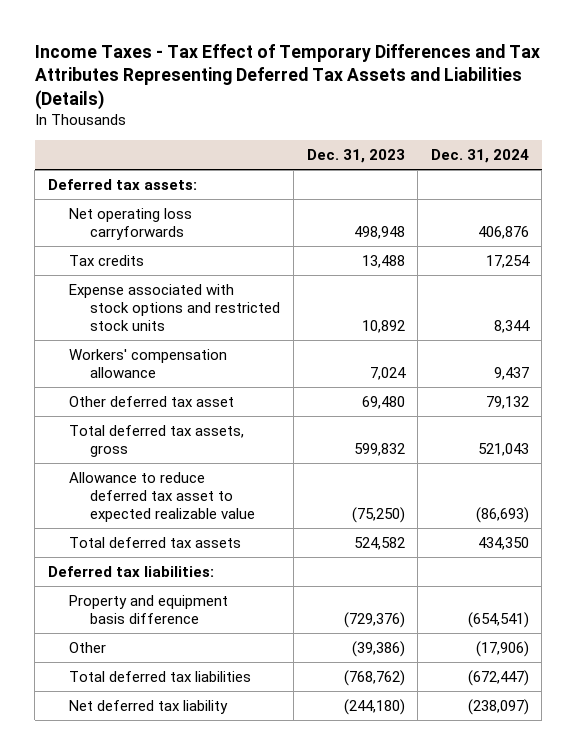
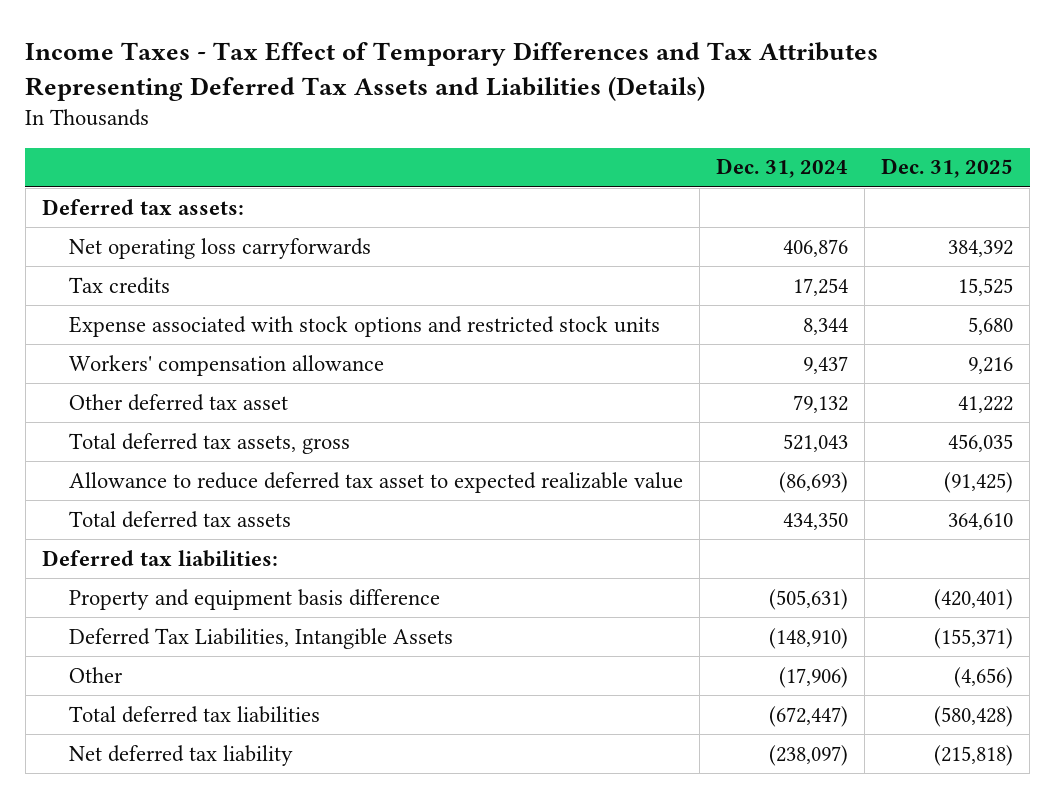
[306,149,405,164] Dec. 31, 2023 -> none
none -> [881,158,1014,179] Dec. 31, 2025
[467,611,529,628] (654,541) -> [768,588,848,610] (505,631)
none -> [68,627,453,649] Deferred Tax Liabilities, Intangible Assets

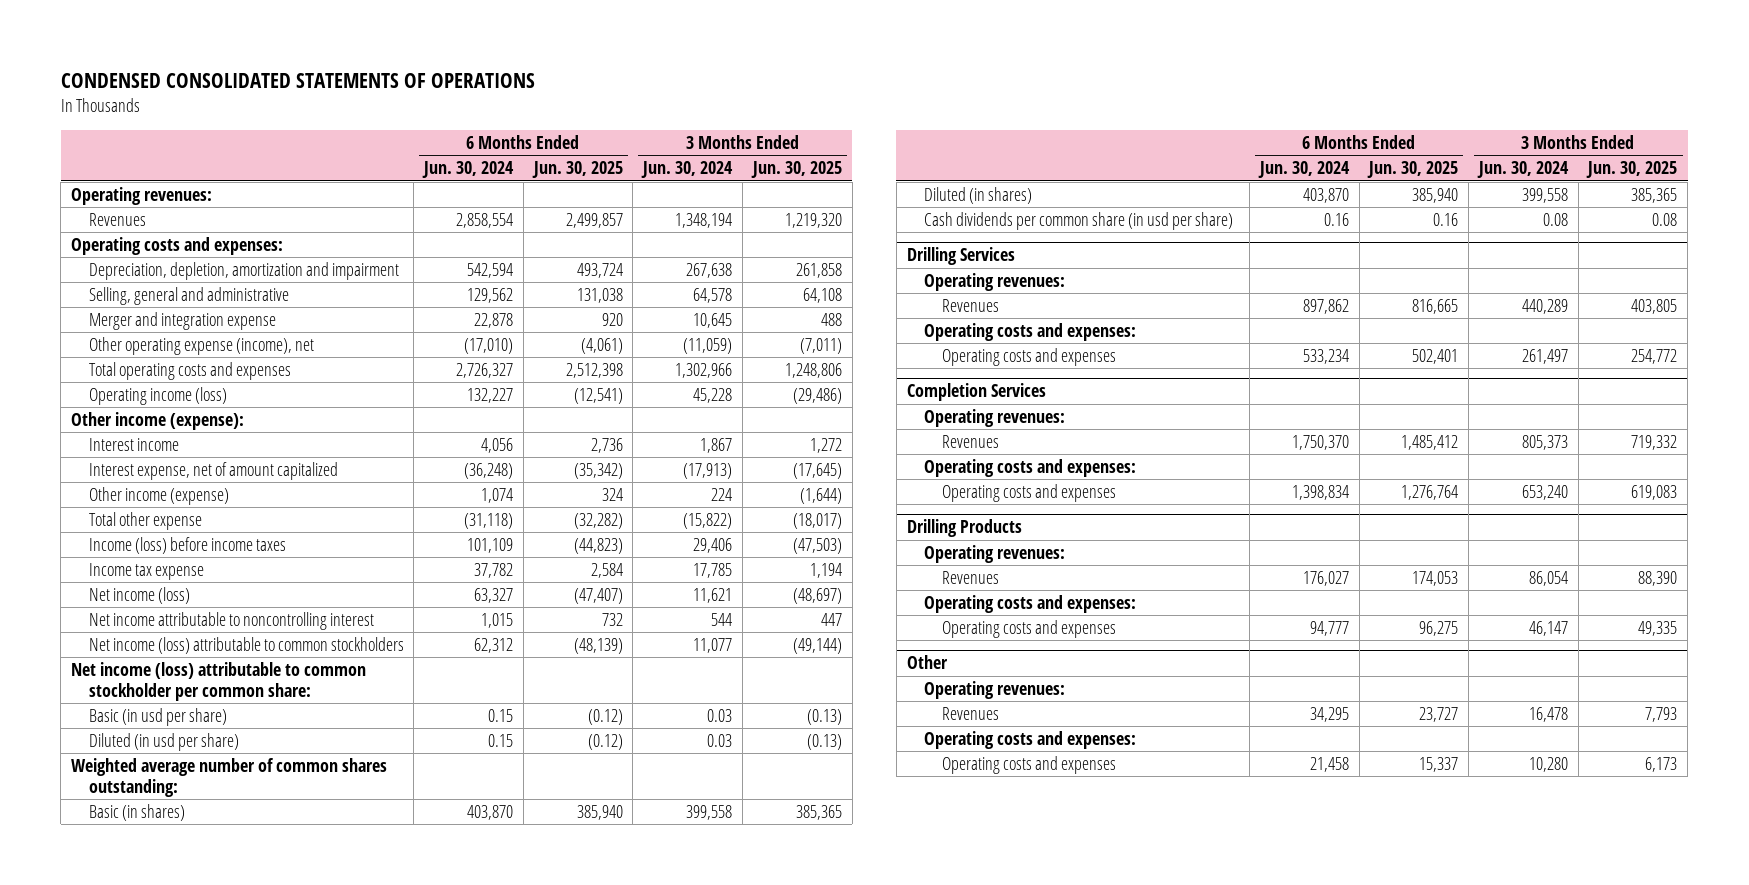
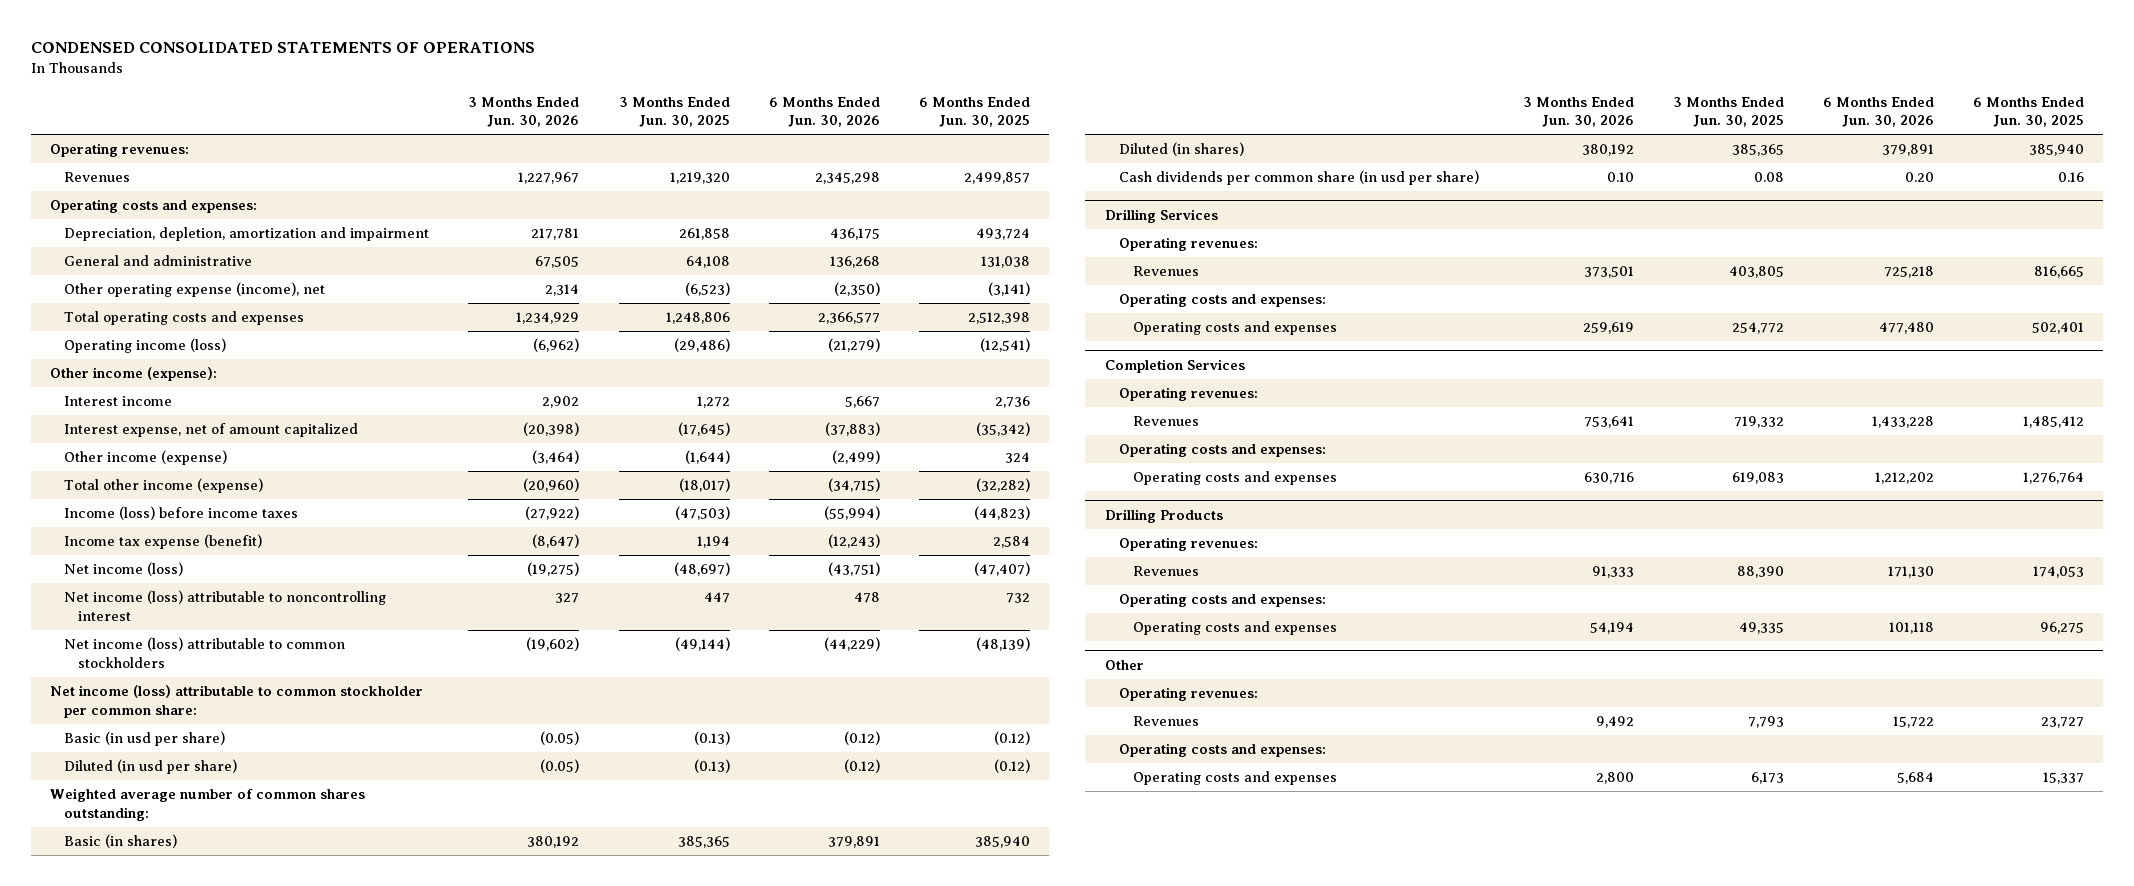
[422,161,515,179] Jun. 30, 2024 -> none
[641,161,734,179] Jun. 30, 2024 -> none
none -> [468,96,580,128] 3 Months Ended Jun. 30, 2026
none -> [768,96,880,128] 6 Months Ended Jun. 30, 2026
[88,312,276,331] Merger and integration expense -> none
[88,287,289,306] Selling, general and administrative -> [64,255,253,267] General and administrative
[580,338,623,355] (4,061) -> [987,282,1030,297] (3,141)
[799,338,842,355] (7,011) -> [684,282,730,297] (6,523)
[88,512,202,531] Total other expense -> [64,478,264,494] Total other income (expense)
[88,563,204,581] Income tax expense -> [64,534,263,550] Income tax expense (benefit)
[88,612,374,631] Net income attributable to noncontrolling interest -> [64,590,387,621] Net income (loss) attributable to noncontrolling interest

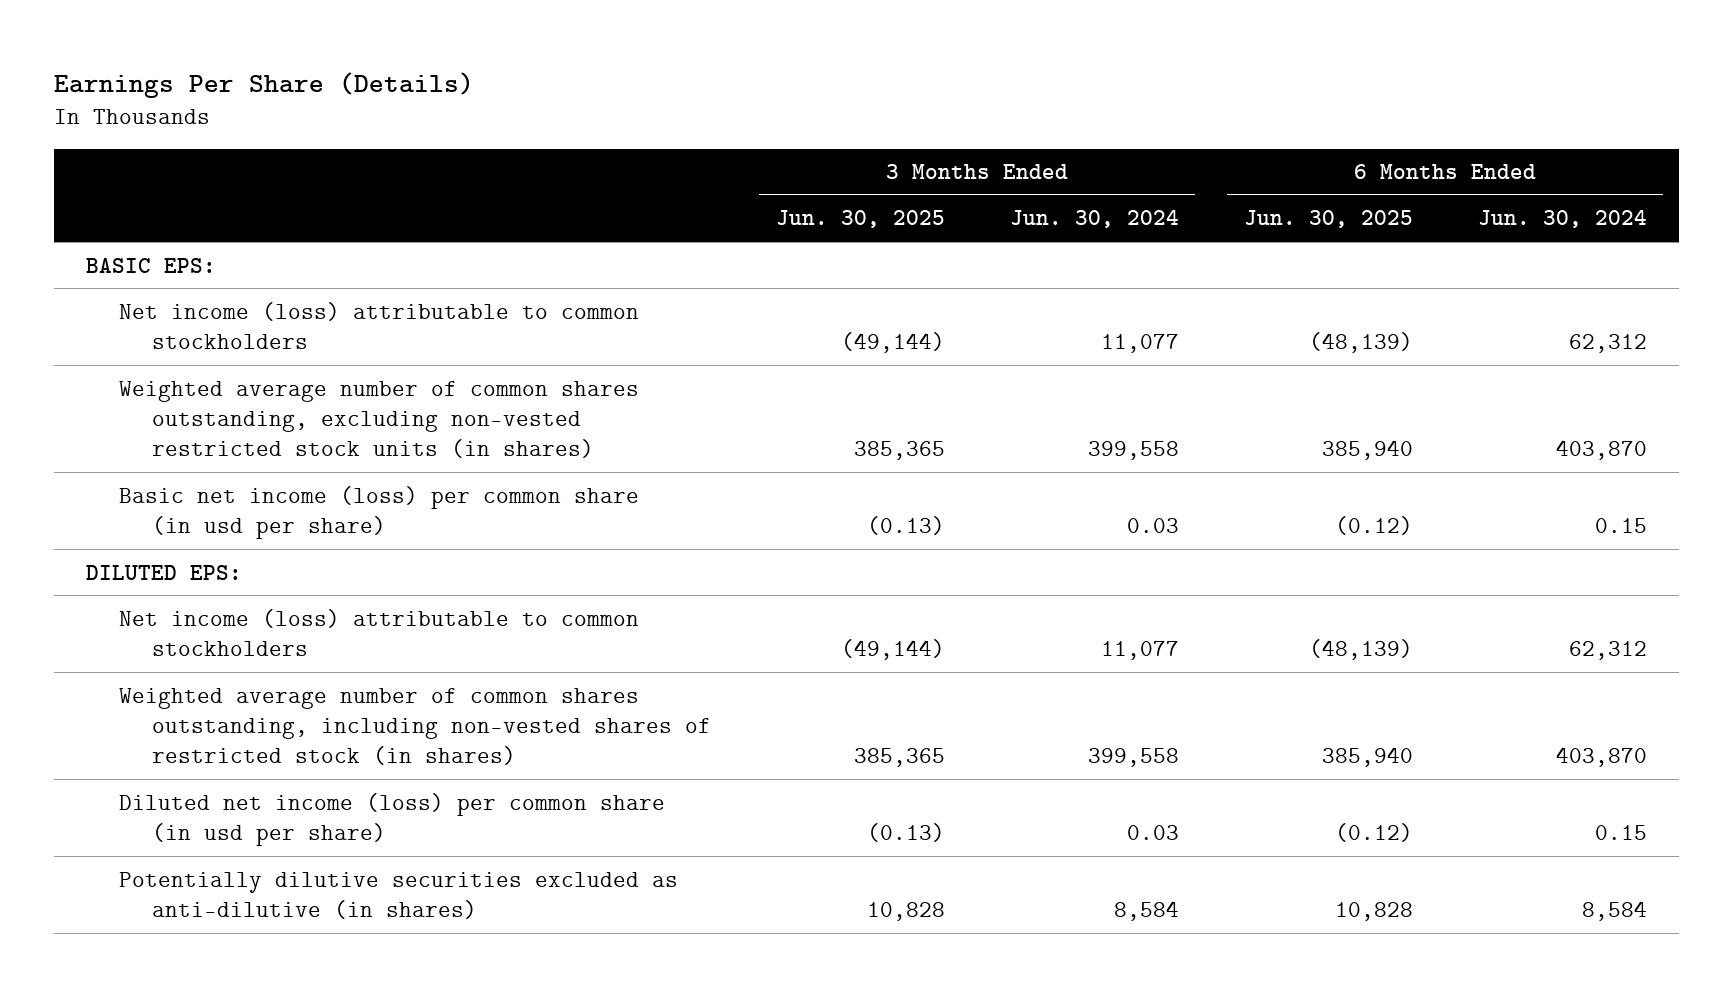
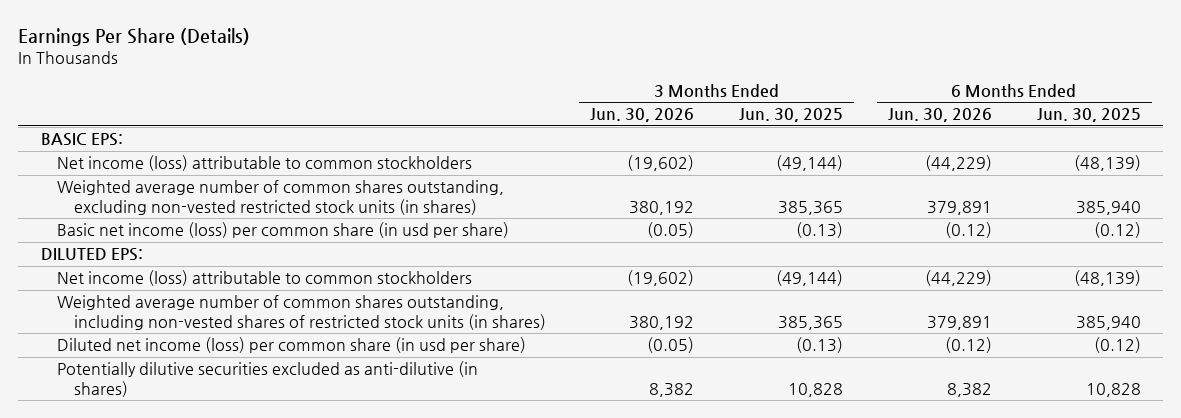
[1009,210,1179,229] Jun. 30, 2024 -> none
[1477,210,1647,229] Jun. 30, 2024 -> none
none -> [590,108,695,123] Jun. 30, 2026
none -> [887,108,992,123] Jun. 30, 2026
[118,687,711,766] Weighted average number of common shares outstanding, including non-vested shares of restricted stock (in shares) -> [57,295,546,330] Weighted average number of common shares outstanding, including non-vested shares of restricted stock units (in shares)

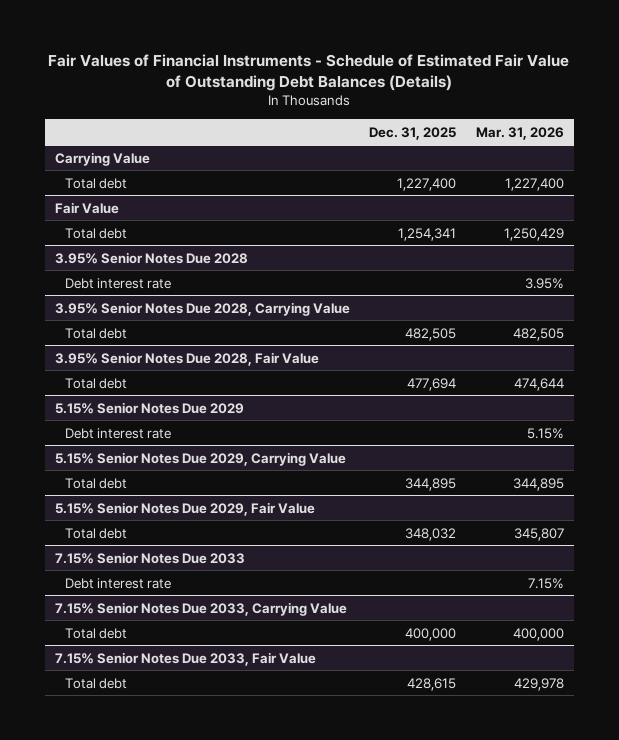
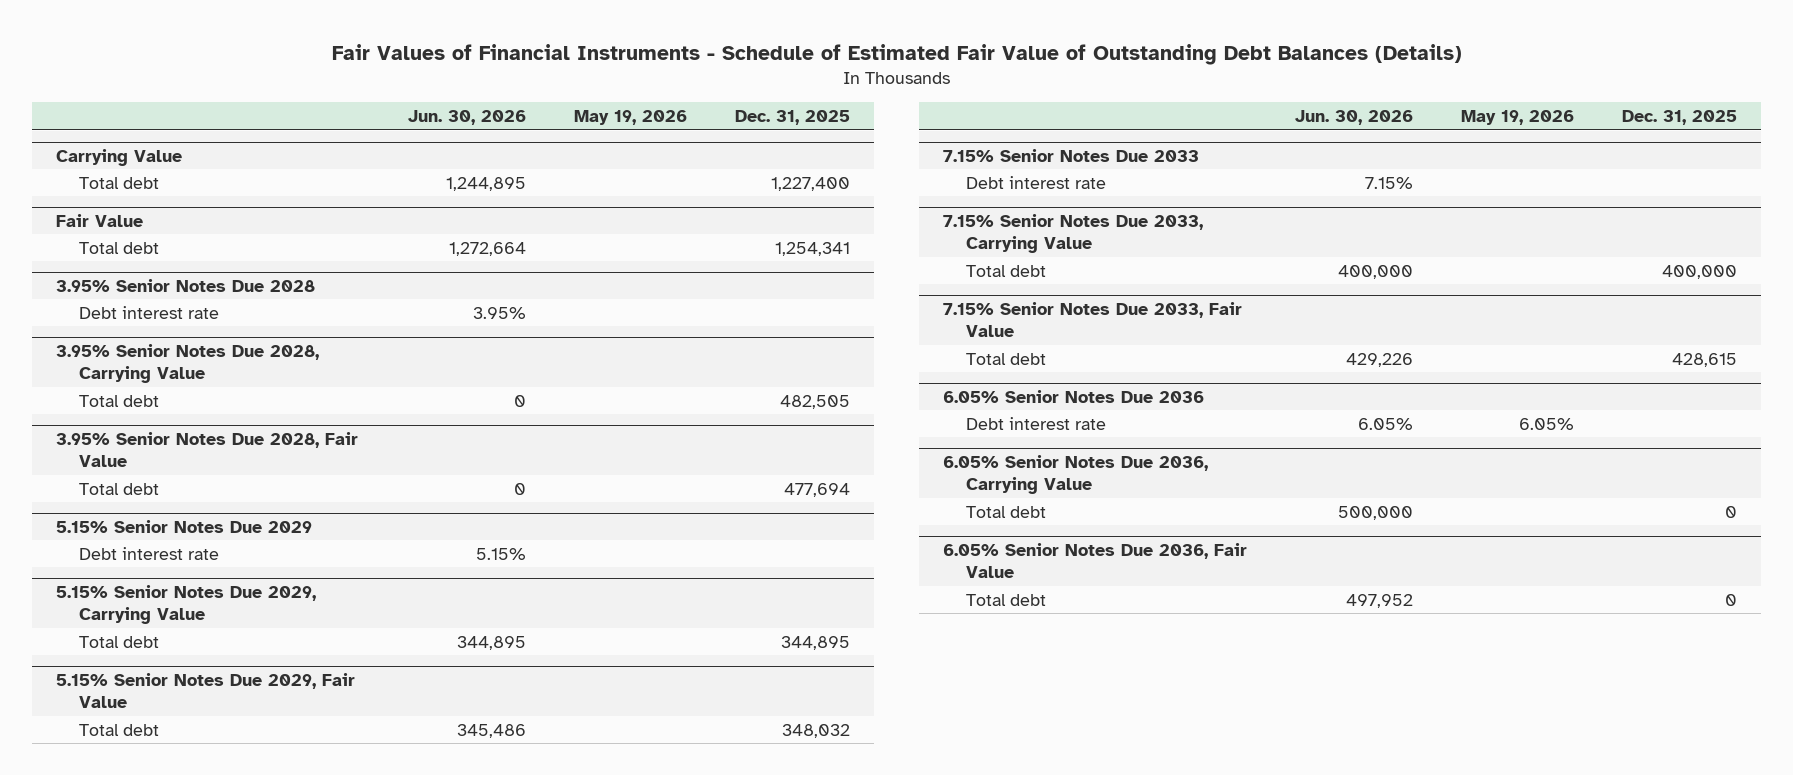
[476,126,565,140] Mar. 31, 2026 -> none
none -> [408,109,527,125] Jun. 30, 2026
none -> [574,109,688,125] May 19, 2026
none -> [943,389,1205,403] 6.05% Senior Notes Due 2036
none -> [965,416,1106,430] Debt interest rate
none -> [943,454,1209,495] 6.05% Senior Notes Due 2036, Carrying Value
none -> [965,505,1046,518] Total debt
none -> [943,542,1248,579] 6.05% Senior Notes Due 2036, Fair Value
none -> [965,593,1046,606] Total debt

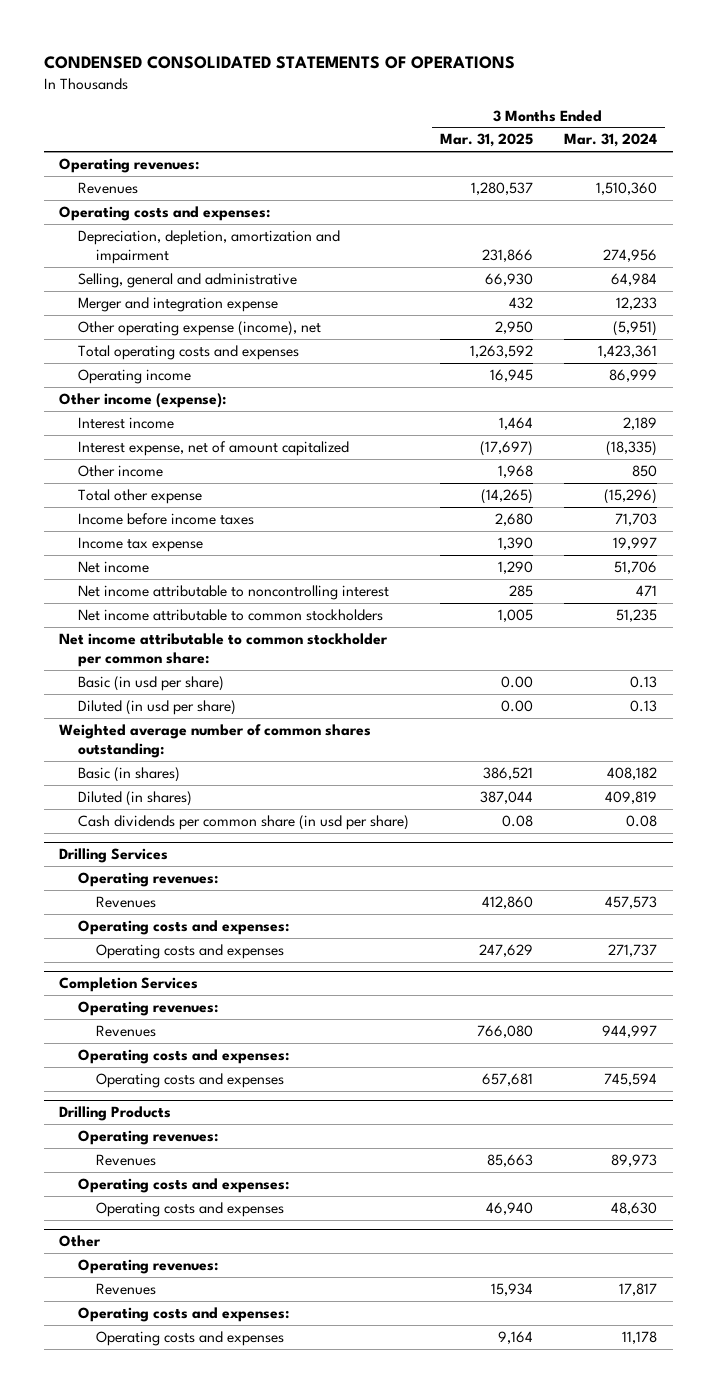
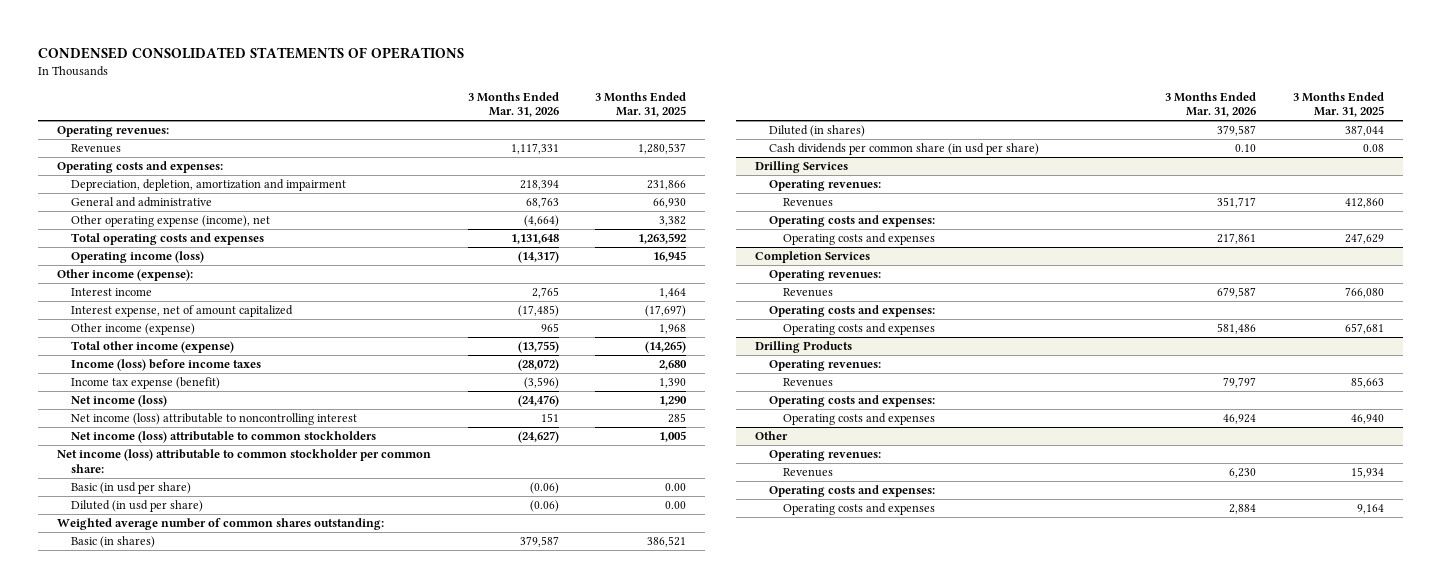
[563,133,657,148] Mar. 31, 2024 -> none
none -> [467,91,559,118] 3 Months Ended Mar. 31, 2026
[77,296,278,312] Merger and integration expense -> none
[77,272,297,288] Selling, general and administrative -> [70,197,212,208] General and administrative
[494,320,533,334] 2,950 -> [659,216,687,227] 3,382
[77,368,191,384] Operating income -> [70,251,204,264] Operating income (loss)
[77,464,163,477] Other income -> [70,323,195,336] Other income (expense)
[77,488,202,504] Total other expense -> [70,341,234,354] Total other income (expense)
[77,512,254,525] Income before income taxes -> [70,359,261,372] Income (loss) before income taxes
[77,536,203,552] Income tax expense -> [70,377,220,390] Income tax expense (benefit)
[77,560,149,573] Net income -> [70,395,167,408] Net income (loss)
[77,584,389,600] Net income attributable to noncontrolling interest -> [70,413,357,426] Net income (loss) attributable to noncontrolling interest
[77,608,383,621] Net income attributable to common stockholders -> [70,431,376,444] Net income (loss) attributable to common stockholders
[59,632,389,667] Net income attributable to common stockholder per common share: -> [56,449,431,473] Net income (loss) attributable to common stockholder per common share:

